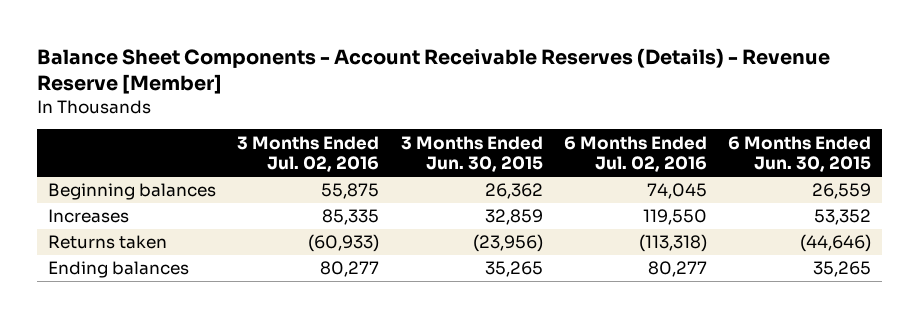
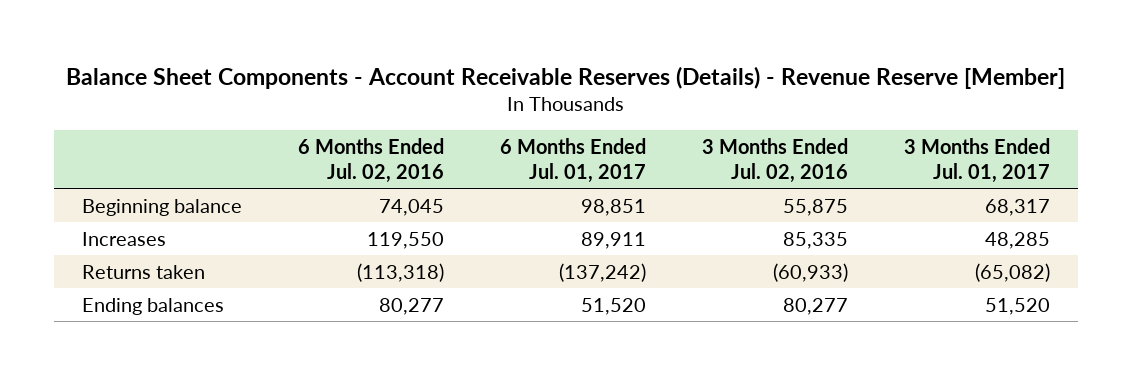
[400,135,543,173] 3 Months Ended Jun. 30, 2015 -> none
[728,135,872,173] 6 Months Ended Jun. 30, 2015 -> none
none -> [500,137,647,183] 6 Months Ended Jul. 01, 2017
none -> [904,137,1051,183] 3 Months Ended Jul. 01, 2017
[48,183,217,201] Beginning balances -> [82,198,243,216] Beginning balance

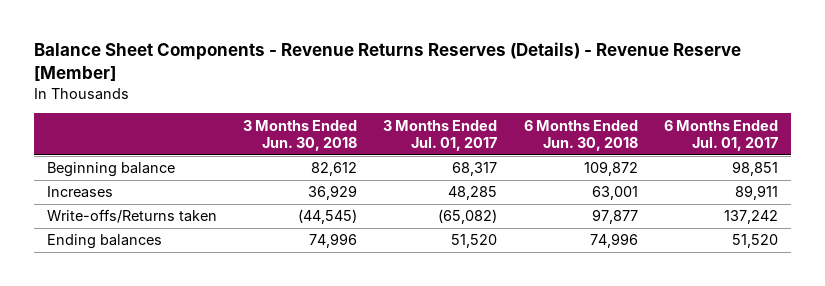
[66,65,1066,89] Balance Sheet Components - Account Receivable Reserves (Details) - Revenue Reserve [Member] -> [33,42,741,82] Balance Sheet Components - Revenue Returns Reserves (Details) - Revenue Reserve [Member]
[298,137,445,183] 6 Months Ended Jul. 02, 2016 -> none
[702,137,849,183] 3 Months Ended Jul. 02, 2016 -> none
none -> [243,119,358,152] 3 Months Ended Jun. 30, 2018
none -> [523,119,638,152] 6 Months Ended Jun. 30, 2018
[82,264,206,279] Returns taken -> [46,209,217,224] Write-offs/Returns taken
[559,262,647,282] (137,242) -> [724,210,779,225] 137,242

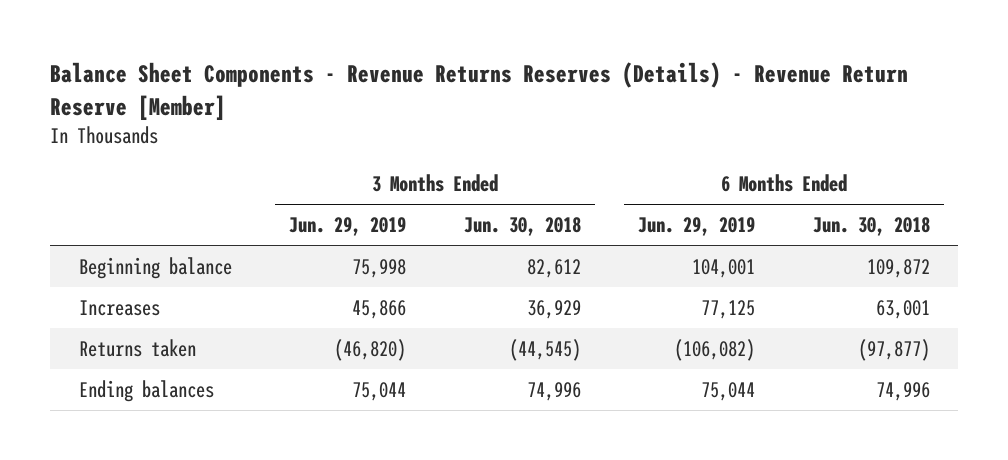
[33,42,741,82] Balance Sheet Components - Revenue Returns Reserves (Details) - Revenue Reserve [Member] -> [49,62,908,121] Balance Sheet Components - Revenue Returns Reserves (Details) - Revenue Return Reserve [Member]
[383,119,498,152] 3 Months Ended Jul. 01, 2017 -> none
[664,119,779,152] 6 Months Ended Jul. 01, 2017 -> none
none -> [289,217,407,237] Jun. 29, 2019
none -> [638,217,756,237] Jun. 29, 2019
[46,209,217,224] Write-offs/Returns taken -> [78,338,196,357] Returns taken
[591,209,638,225] 97,877 -> [857,338,930,361] (97,877)

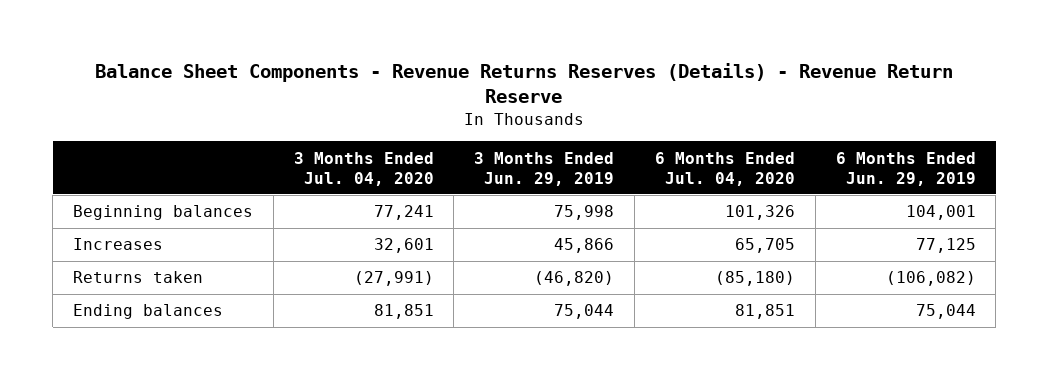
[49,62,908,121] Balance Sheet Components - Revenue Returns Reserves (Details) - Revenue Return Reserve [Member] -> [95,62,954,104] Balance Sheet Components - Revenue Returns Reserves (Details) - Revenue Return Reserve
[463,217,581,237] Jun. 30, 2018 -> none
[812,217,930,237] Jun. 30, 2018 -> none
none -> [293,151,434,186] 3 Months Ended Jul. 04, 2020
none -> [654,151,795,186] 6 Months Ended Jul. 04, 2020
[78,256,232,279] Beginning balance -> [73,205,254,221] Beginning balances

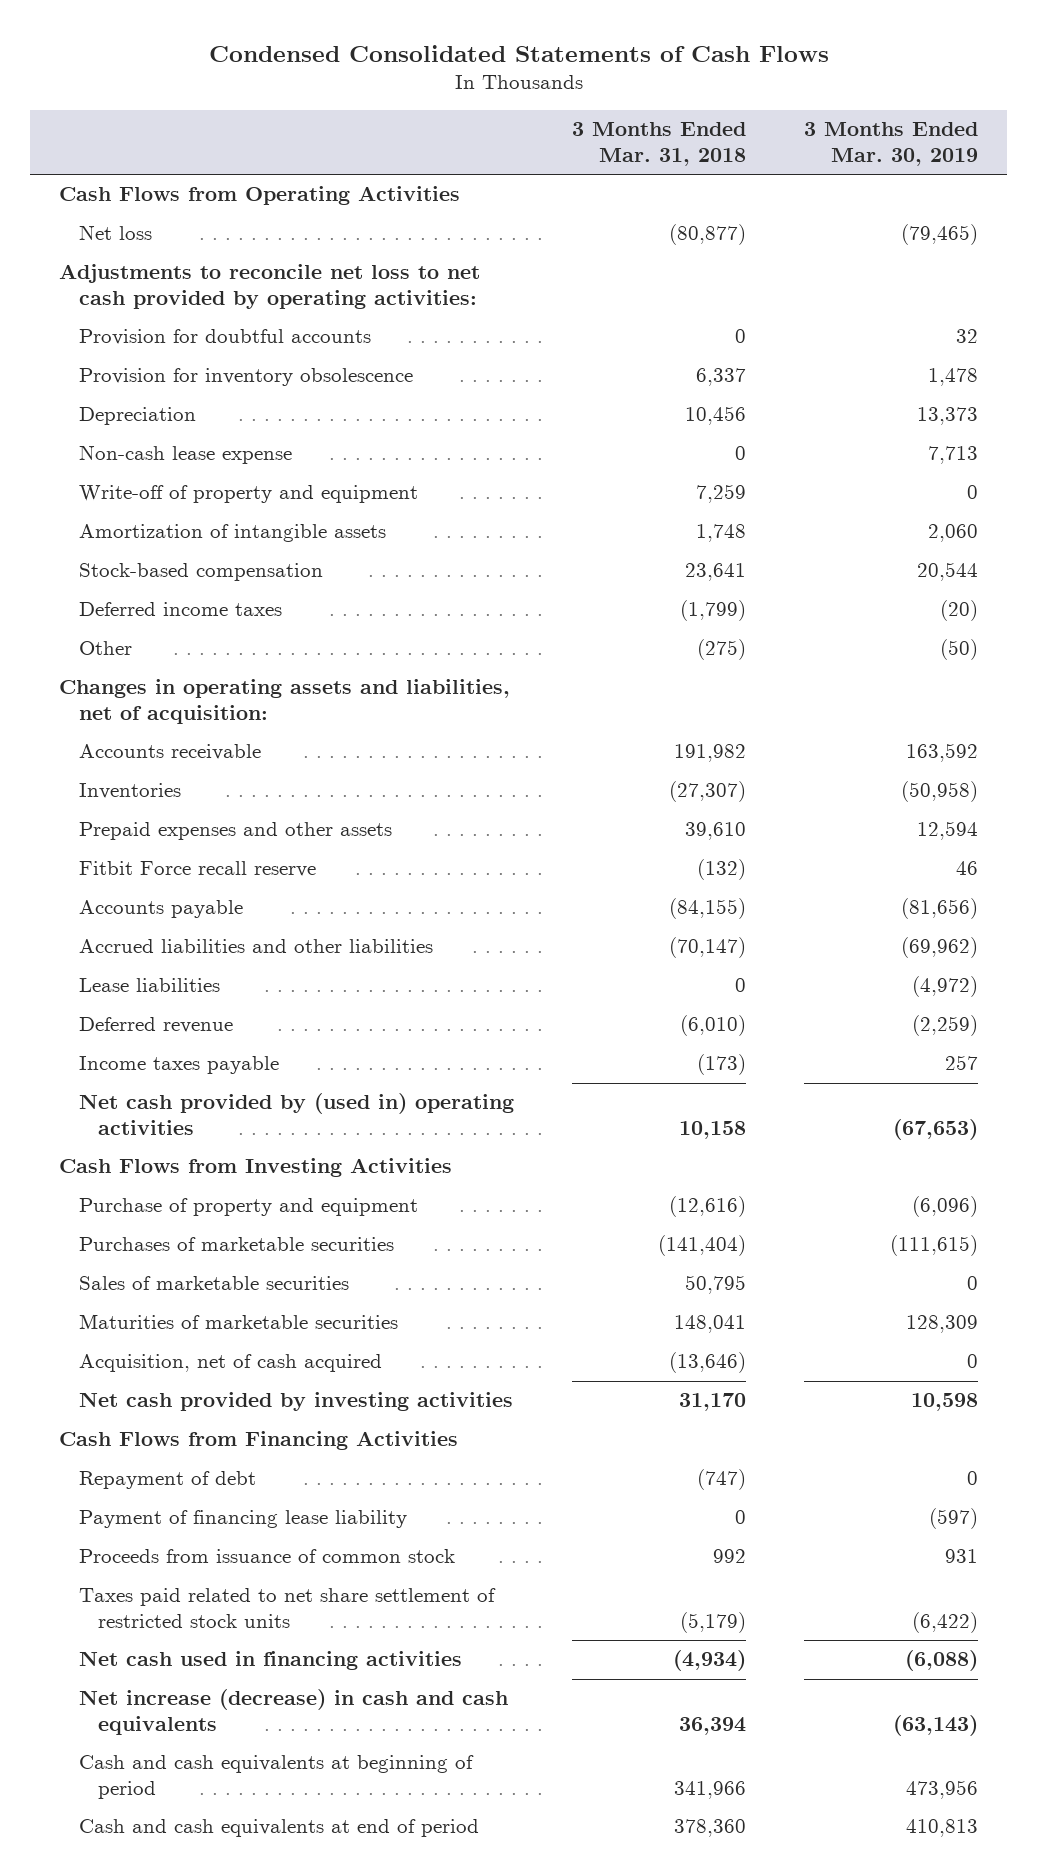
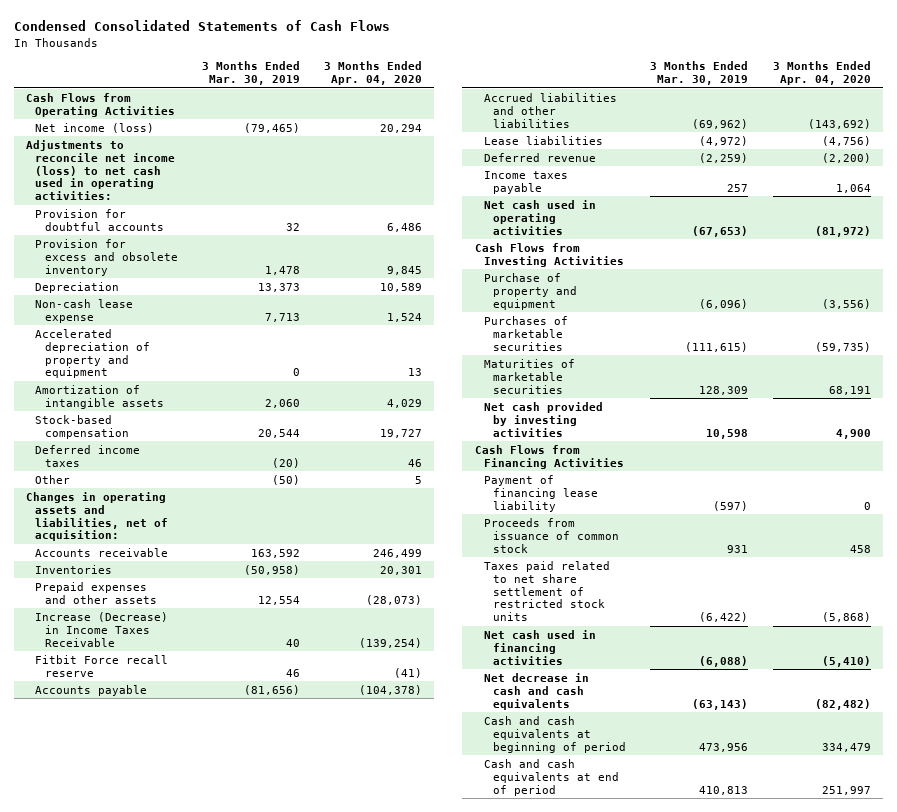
[572,122,747,166] 3 Months Ended Mar. 31, 2018 -> none
none -> [324,61,423,86] 3 Months Ended Apr. 04, 2020
[78,225,152,241] Net loss -> [35,122,155,133] Net income (loss)
[59,264,481,310] Adjustments to reconcile net loss to net cash provided by operating activities: -> [26,139,176,201] Adjustments to reconcile net income (loss) to net cash used in operating activities:
[78,368,413,387] Provision for inventory obsolescence -> [35,238,178,276] Provision for excess and obsolete inventory
[78,485,418,504] Write-off of property and equipment -> [35,328,150,379] Accelerated depreciation of property and equipment
[917,821,979,841] 12,594 -> [257,595,300,605] 12,554
none -> [35,611,169,647] Increase (Decrease) in Income Taxes Receivable
[78,1093,514,1136] Net cash provided by (used in) operating activities -> [483,199,596,235] Net cash used in operating activities
[78,1276,349,1291] Sales of marketable securities -> none
[78,1354,382,1373] Acquisition, net of cash acquired -> none
[78,1471,256,1490] Repayment of debt -> none
[78,1689,508,1736] Net increase (decrease) in cash and cash equivalents -> [483,672,589,710] Net decrease in cash and cash equivalents

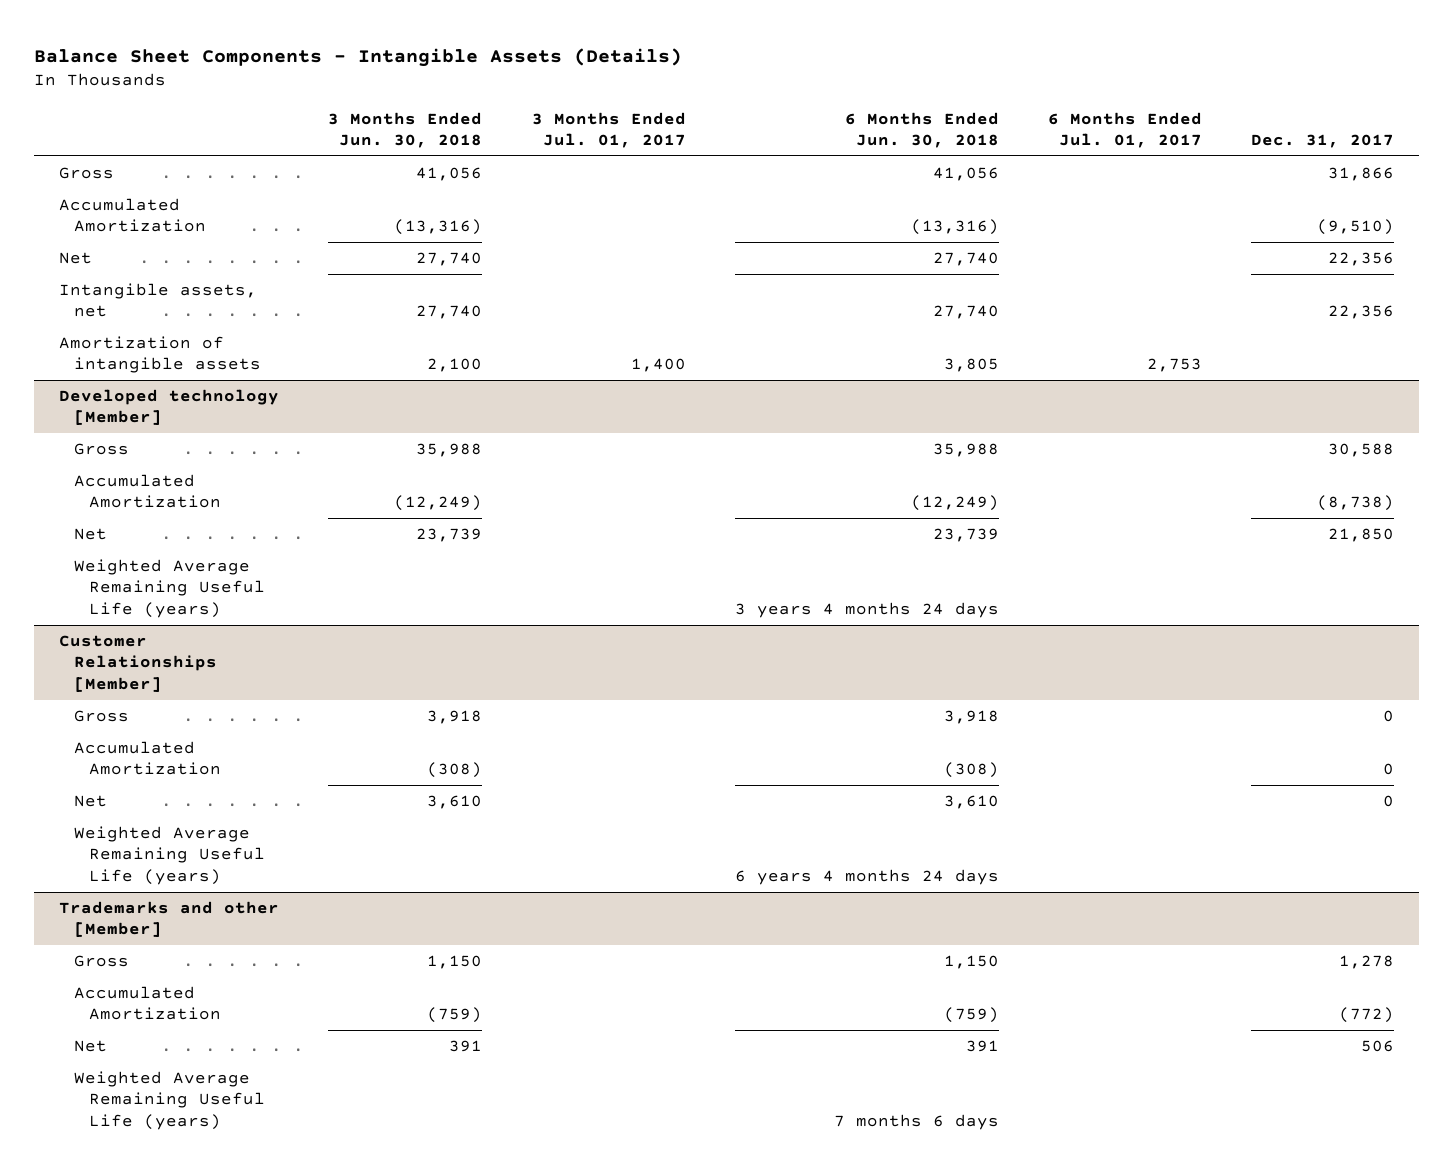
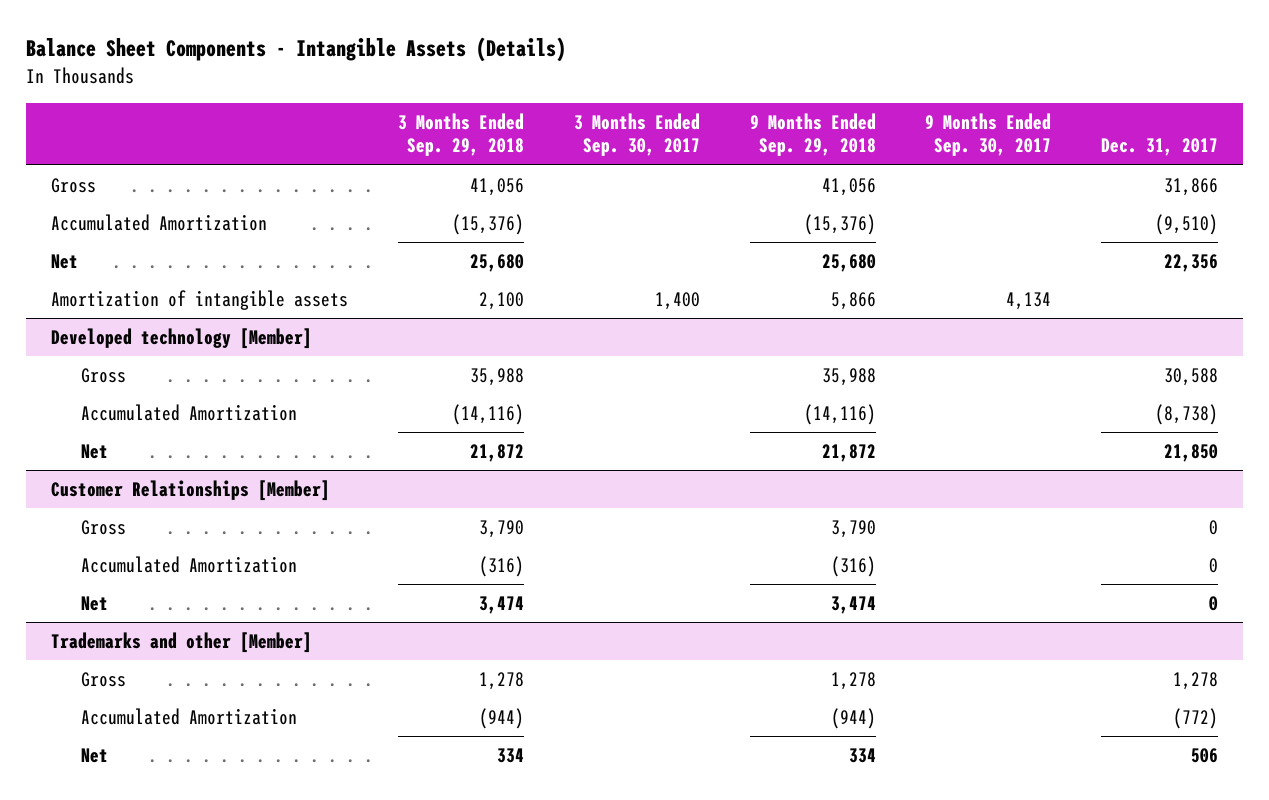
[328,111,483,149] 3 Months Ended Jun. 30, 2018 -> none
[531,111,686,149] 3 Months Ended Jul. 01, 2017 -> none
[844,111,999,149] 6 Months Ended Jun. 30, 2018 -> none
[1048,111,1203,149] 6 Months Ended Jul. 01, 2017 -> none
none -> [397,112,524,157] 3 Months Ended Sep. 29, 2018
none -> [573,112,700,157] 3 Months Ended Sep. 30, 2017
none -> [749,112,876,157] 9 Months Ended Sep. 29, 2018
none -> [925,112,1052,157] 9 Months Ended Sep. 30, 2017
[58,282,257,318] Intangible assets, net -> none
[73,558,265,619] Weighted Average Remaining Useful Life (years) -> none
[73,825,265,886] Weighted Average Remaining Useful Life (years) -> none
[73,1070,265,1131] Weighted Average Remaining Useful Life (years) -> none

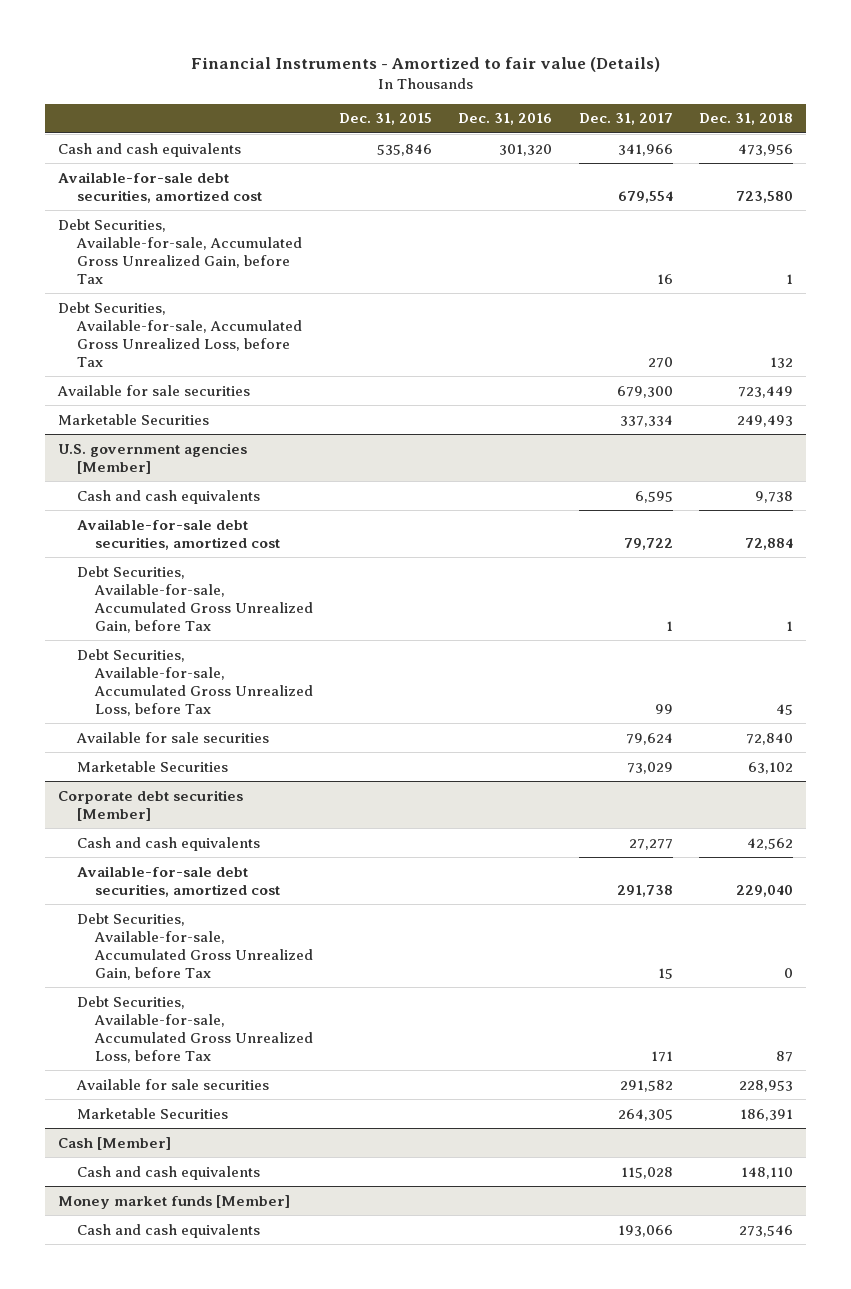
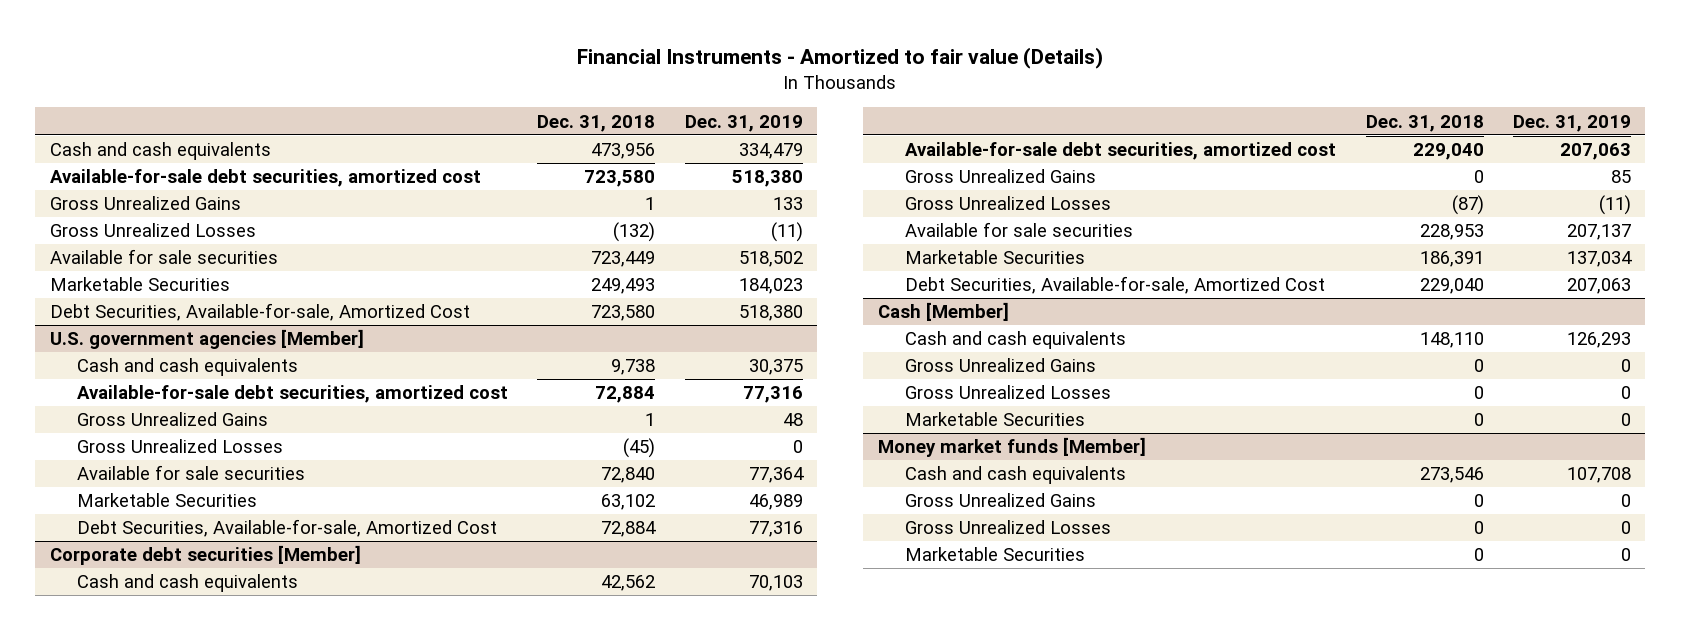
[339,113,433,126] Dec. 31, 2015 -> none
[458,113,553,126] Dec. 31, 2016 -> none
[578,113,673,126] Dec. 31, 2017 -> none
none -> [684,114,803,132] Dec. 31, 2019
[58,218,302,284] Debt Securities, Available-for-sale, Accumulated Gross Unrealized Gain, before Tax -> [49,196,241,211] Gross Unrealized Gains
[58,301,302,367] Debt Securities, Available-for-sale, Accumulated Gross Unrealized Loss, before Tax -> [49,223,256,238] Gross Unrealized Losses
[769,356,793,368] 132 -> [613,222,656,243] (132)
none -> [49,303,470,322] Debt Securities, Available-for-sale, Amortized Cost
[76,565,314,633] Debt Securities, Available-for-sale, Accumulated Gross Unrealized Gain, before Tax -> [77,412,269,427] Gross Unrealized Gains
[76,648,314,716] Debt Securities, Available-for-sale, Accumulated Gross Unrealized Loss, before Tax -> [77,439,284,454] Gross Unrealized Losses
[775,703,793,715] 45 -> [623,438,656,459] (45)
none -> [77,519,498,538] Debt Securities, Available-for-sale, Amortized Cost
[76,912,314,980] Debt Securities, Available-for-sale, Accumulated Gross Unrealized Gain, before Tax -> [905,169,1097,184] Gross Unrealized Gains
[76,995,314,1063] Debt Securities, Available-for-sale, Accumulated Gross Unrealized Loss, before Tax -> [905,196,1112,211] Gross Unrealized Losses
[775,1050,793,1062] 87 -> [1451,195,1484,216] (87)
none -> [905,276,1326,295] Debt Securities, Available-for-sale, Amortized Cost
none -> [905,358,1097,373] Gross Unrealized Gains
none -> [905,385,1112,400] Gross Unrealized Losses
none -> [905,412,1086,427] Marketable Securities
none -> [905,493,1097,508] Gross Unrealized Gains
none -> [905,520,1112,535] Gross Unrealized Losses
none -> [905,547,1086,562] Marketable Securities

